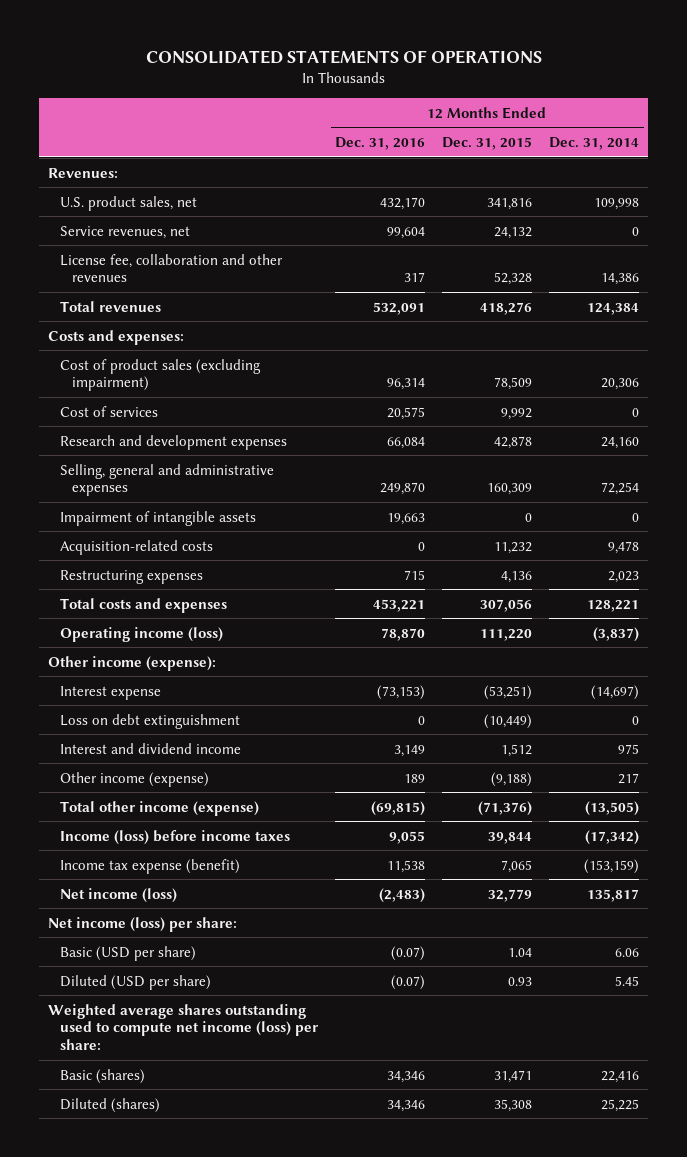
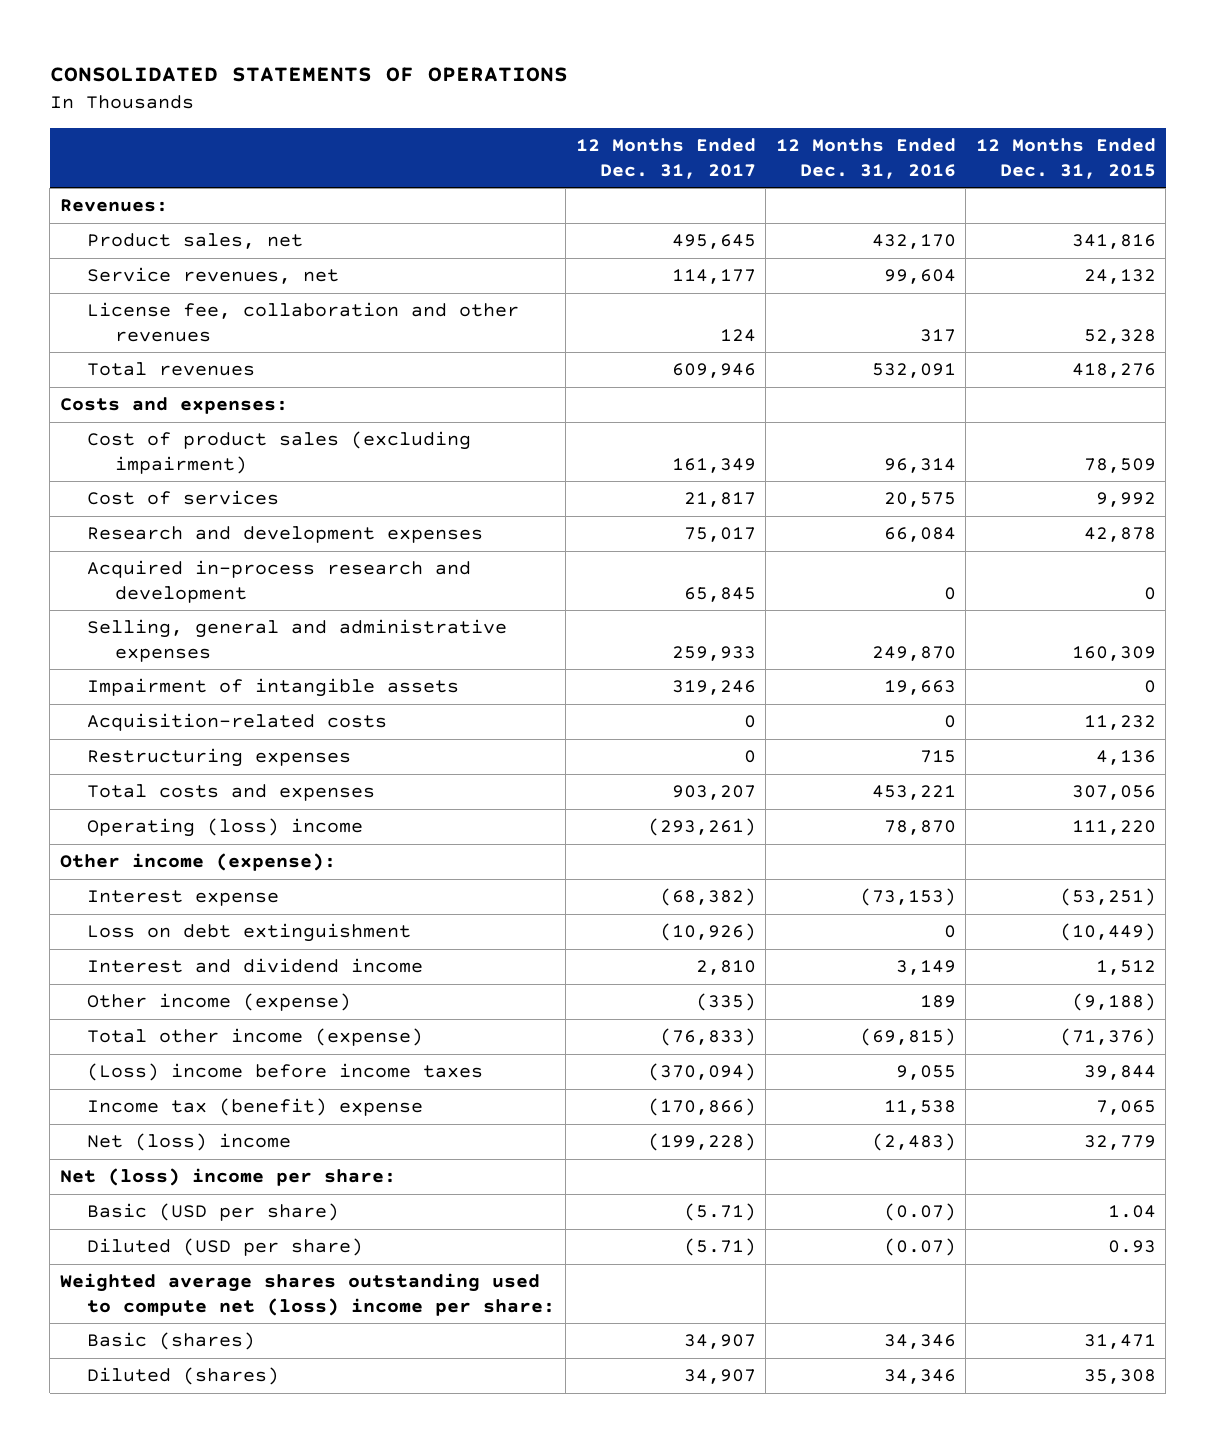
[549,137,640,151] Dec. 31, 2014 -> none
none -> [575,138,756,179] 12 Months Ended Dec. 31, 2017
[59,195,197,211] U.S. product sales, net -> [87,233,304,250] Product sales, net
none -> [87,560,472,603] Acquired in-process research and development
[59,626,223,642] Operating income (loss) -> [87,818,364,838] Operating (loss) income
[59,829,290,845] Income (loss) before income taxes -> [87,1063,484,1082] (Loss) income before income taxes
[59,858,240,874] Income tax expense (benefit) -> [87,1098,424,1117] Income tax (benefit) expense
[59,887,177,903] Net income (loss) -> [87,1133,292,1152] Net (loss) income
[47,916,237,932] Net income (loss) per share: -> [59,1168,396,1187] Net (loss) income per share:
[47,1003,318,1051] Weighted average shares outstanding used to compute net income (loss) per share: -> [59,1273,556,1316] Weighted average shares outstanding used to compute net (loss) income per share:

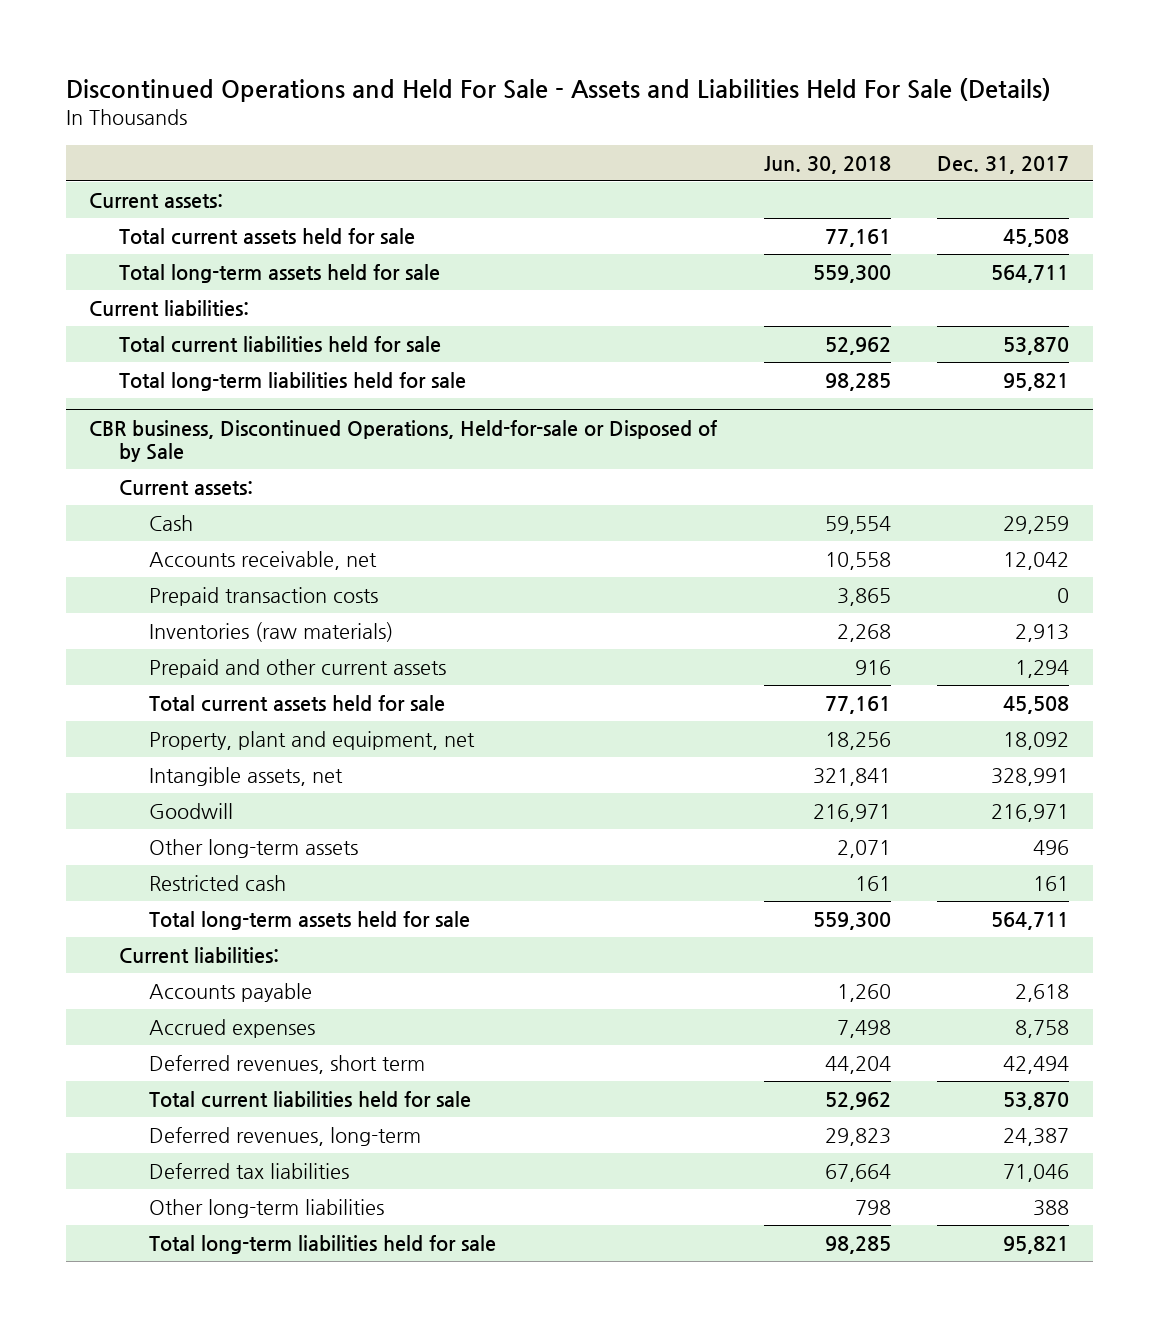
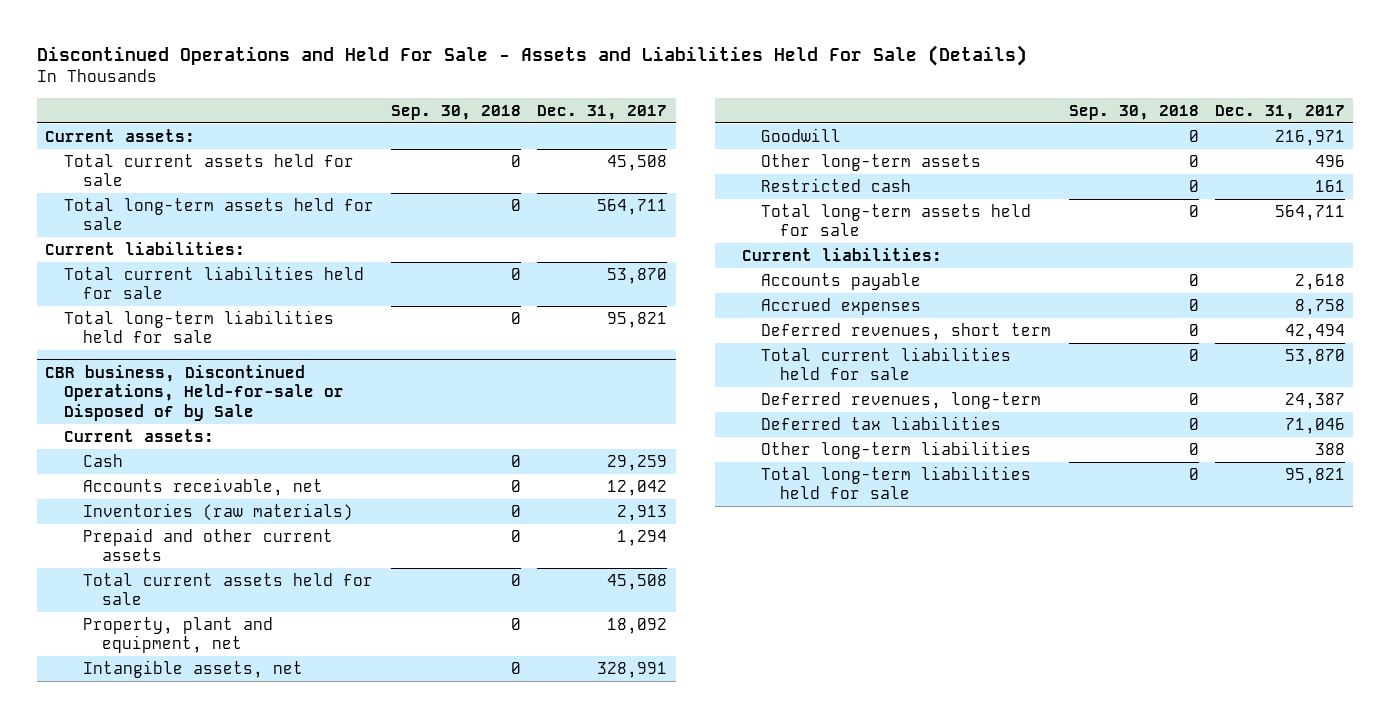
[763,155,891,174] Jun. 30, 2018 -> none
none -> [390,104,521,120] Sep. 30, 2018
[148,587,378,607] Prepaid transaction costs -> none

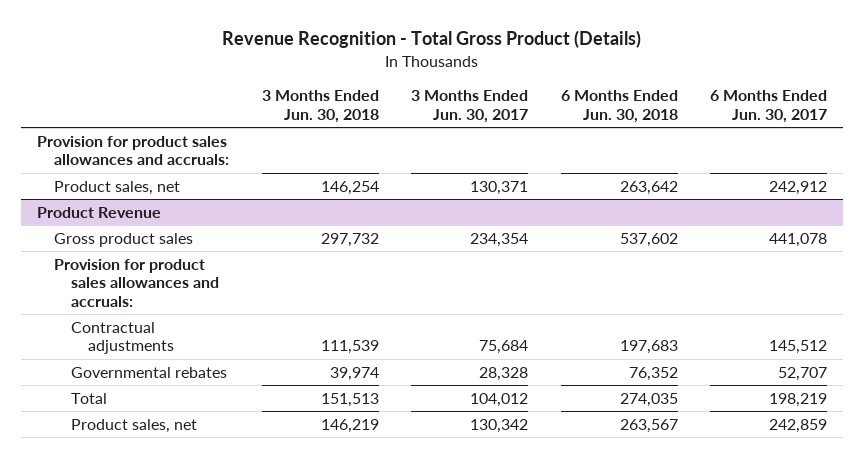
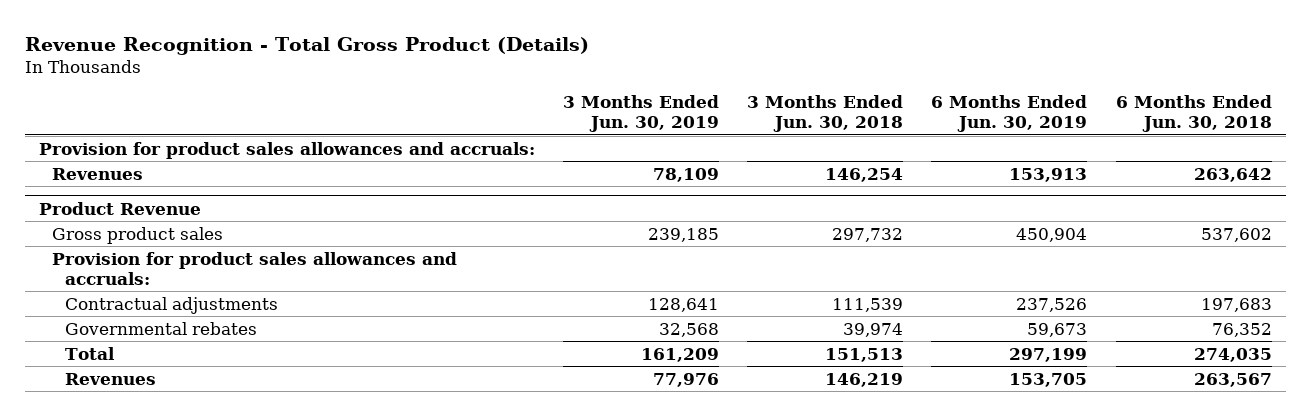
[411,89,529,123] 3 Months Ended Jun. 30, 2017 -> none
[709,89,827,123] 6 Months Ended Jun. 30, 2017 -> none
none -> [563,95,720,133] 3 Months Ended Jun. 30, 2019
none -> [931,95,1088,133] 6 Months Ended Jun. 30, 2019
[54,180,181,195] Product sales, net -> [52,167,144,180] Revenues
[71,418,198,433] Product sales, net -> [64,372,156,385] Revenues

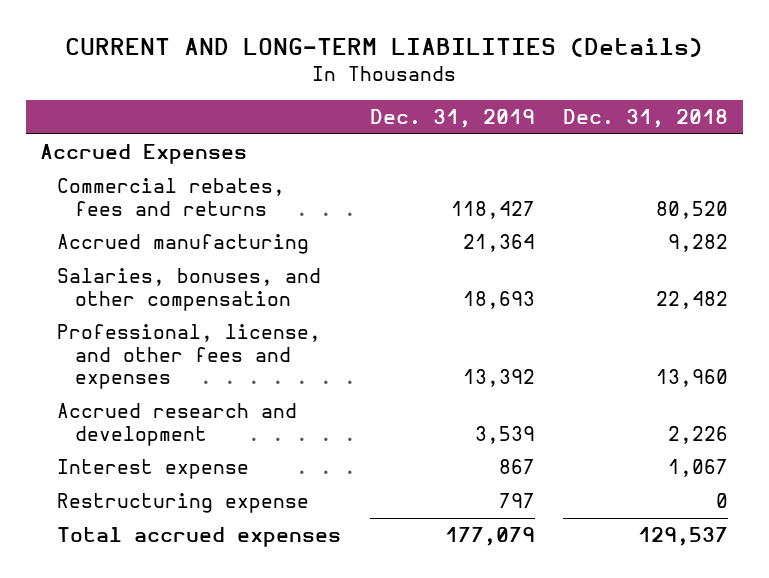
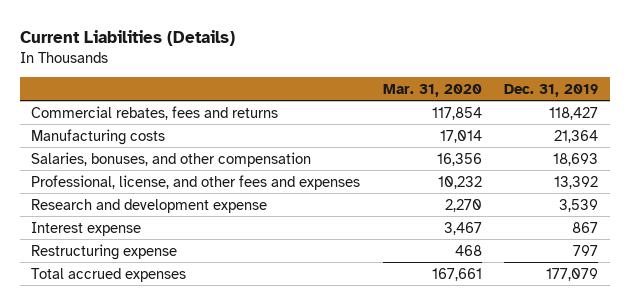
[65,38,704,58] CURRENT AND LONG-TERM LIABILITIES (Details) -> [19,29,235,46] Current Liabilities (Details)
[563,109,729,129] Dec. 31, 2018 -> none
none -> [382,83,482,97] Mar. 31, 2020
[40,144,248,165] Accrued Expenses -> none
[57,234,310,255] Accrued manufacturing -> [31,128,166,145] Manufacturing costs
[57,403,298,446] Accrued research and development -> [31,198,268,213] Research and development expense

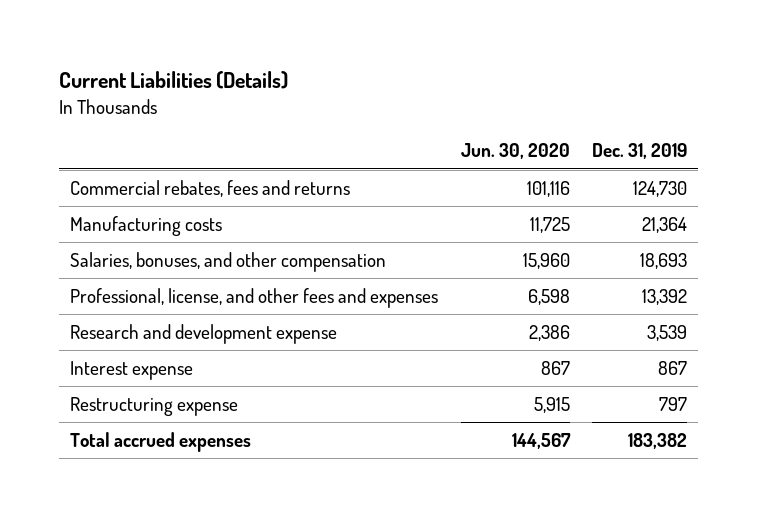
[382,83,482,97] Mar. 31, 2020 -> none
none -> [460,143,570,160] Jun. 30, 2020
[549,106,599,120] 118,427 -> [632,181,687,198] 124,730
[546,267,599,281] 177,079 -> [627,433,687,450] 183,382

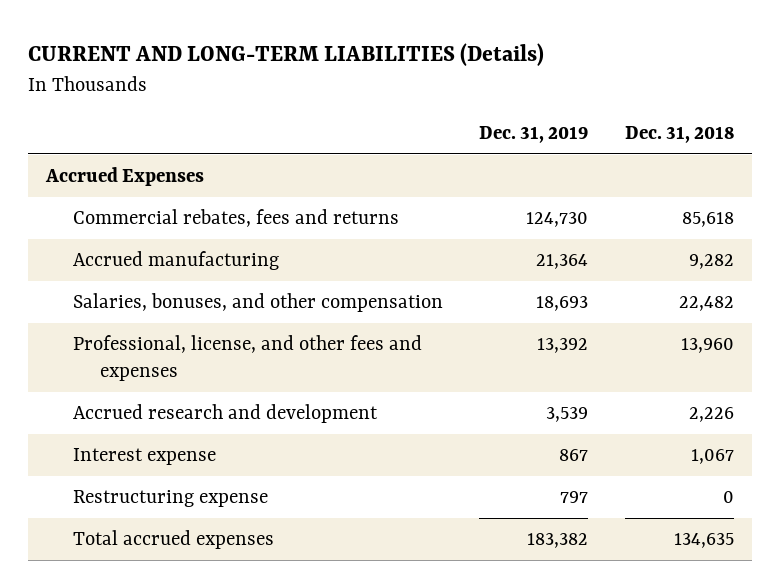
[59,71,289,90] Current Liabilities (Details) -> [27,43,544,67] CURRENT AND LONG-TERM LIABILITIES (Details)
[460,143,570,160] Jun. 30, 2020 -> none
none -> [624,126,734,144] Dec. 31, 2018
none -> [44,167,204,187] Accrued Expenses
[70,216,223,237] Manufacturing costs -> [72,251,279,271] Accrued manufacturing
[70,324,338,345] Research and development expense -> [72,404,378,424] Accrued research and development

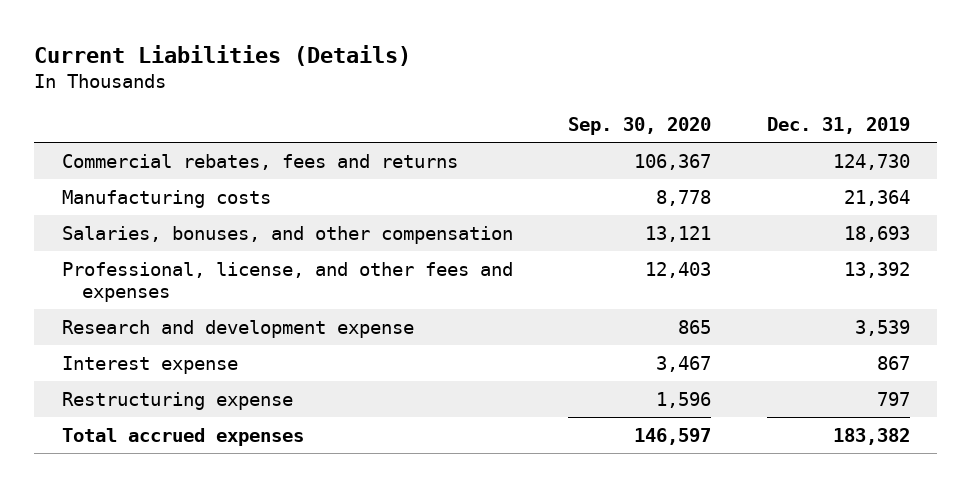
[27,43,544,67] CURRENT AND LONG-TERM LIABILITIES (Details) -> [33,44,411,66] Current Liabilities (Details)
[624,126,734,144] Dec. 31, 2018 -> none
none -> [568,117,712,136] Sep. 30, 2020
[44,167,204,187] Accrued Expenses -> none
[72,251,279,271] Accrued manufacturing -> [61,189,271,208] Manufacturing costs
[72,404,378,424] Accrued research and development -> [61,319,414,338] Research and development expense

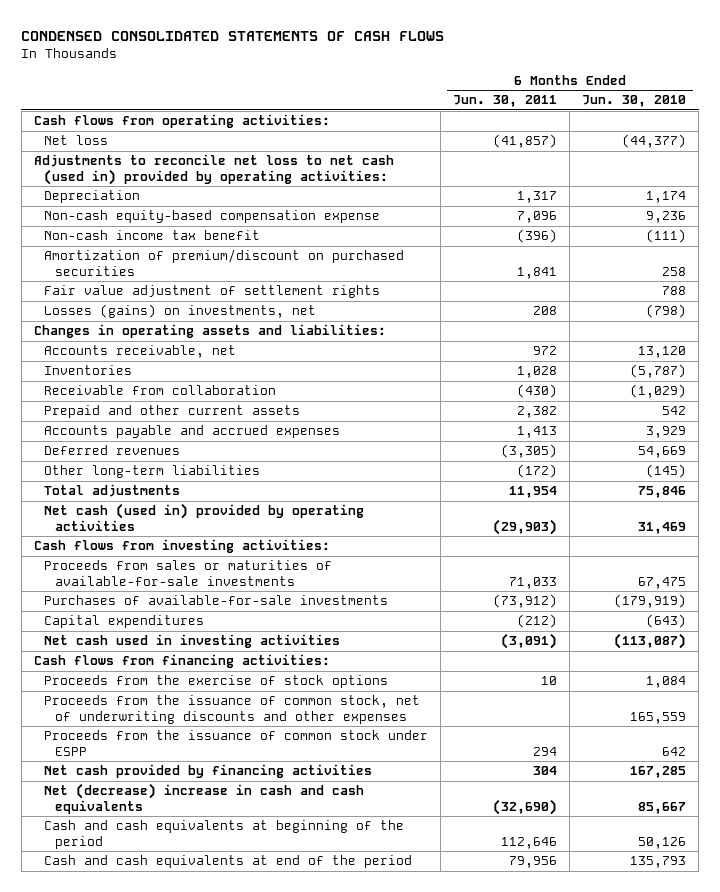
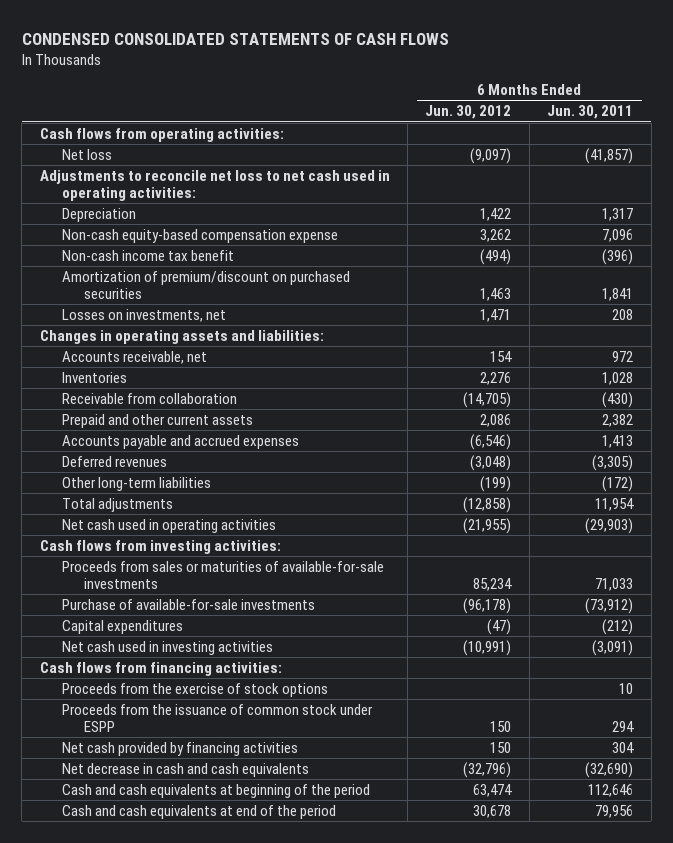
[582,95,687,108] Jun. 30, 2010 -> none
none -> [425,105,512,120] Jun. 30, 2012
[33,154,394,185] Adjustments to reconcile net loss to net cash (used in) provided by operating activities: -> [39,169,390,201] Adjustments to reconcile net loss to net cash used in operating activities:
[44,285,381,299] Fair value adjustment of settlement rights -> none
[44,304,317,319] Losses (gains) on investments, net -> [61,308,226,322] Losses on investments, net
[44,503,365,531] Net cash (used in) provided by operating activities -> [61,518,276,533] Net cash used in operating activities
[44,595,389,606] Purchases of available-for-sale investments -> [61,598,315,610] Purchase of available-for-sale investments
[44,695,421,724] Proceeds from the issuance of common stock, net of underwriting discounts and other expenses -> none
[44,783,365,814] Net (decrease) increase in cash and cash equivalents -> [61,762,309,777] Net decrease in cash and cash equivalents

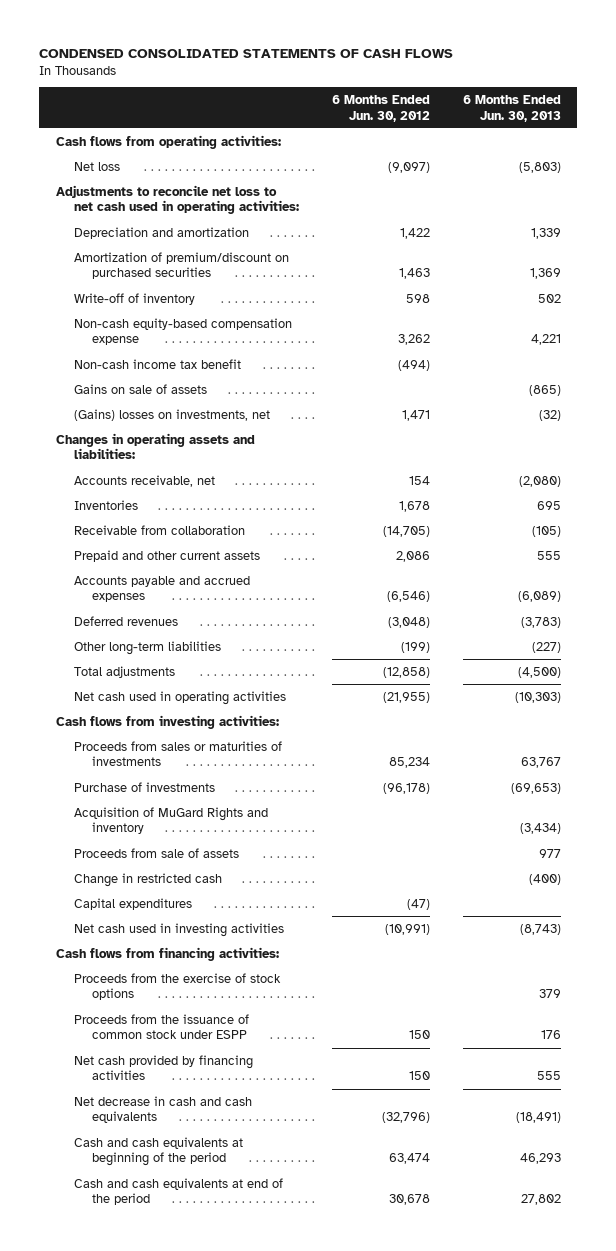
[547,105,634,120] Jun. 30, 2011 -> none
none -> [462,94,561,122] 6 Months Ended Jun. 30, 2013
[61,207,136,222] Depreciation -> [74,226,250,239] Depreciation and amortization
[61,270,350,299] Amortization of premium/discount on purchased securities -> [74,251,290,280] Amortization of premium/discount on purchased securities
none -> [74,292,196,305] Write-off of inventory
none -> [74,383,208,394] Gains on sale of assets
[61,308,226,322] Losses on investments, net -> [74,408,271,421] (Gains) losses on investments, net
[480,371,512,385] 2,276 -> [398,500,430,512] 1,678
[61,560,384,589] Proceeds from sales or maturities of available-for-sale investments -> [74,740,283,767] Proceeds from sales or maturities of investments
[61,598,315,610] Purchase of available-for-sale investments -> [74,781,216,792] Purchase of investments
none -> [74,806,269,835] Acquisition of MuGard Rights and inventory
none -> [74,847,240,858] Proceeds from sale of assets
none -> [74,872,223,887] Change in restricted cash

